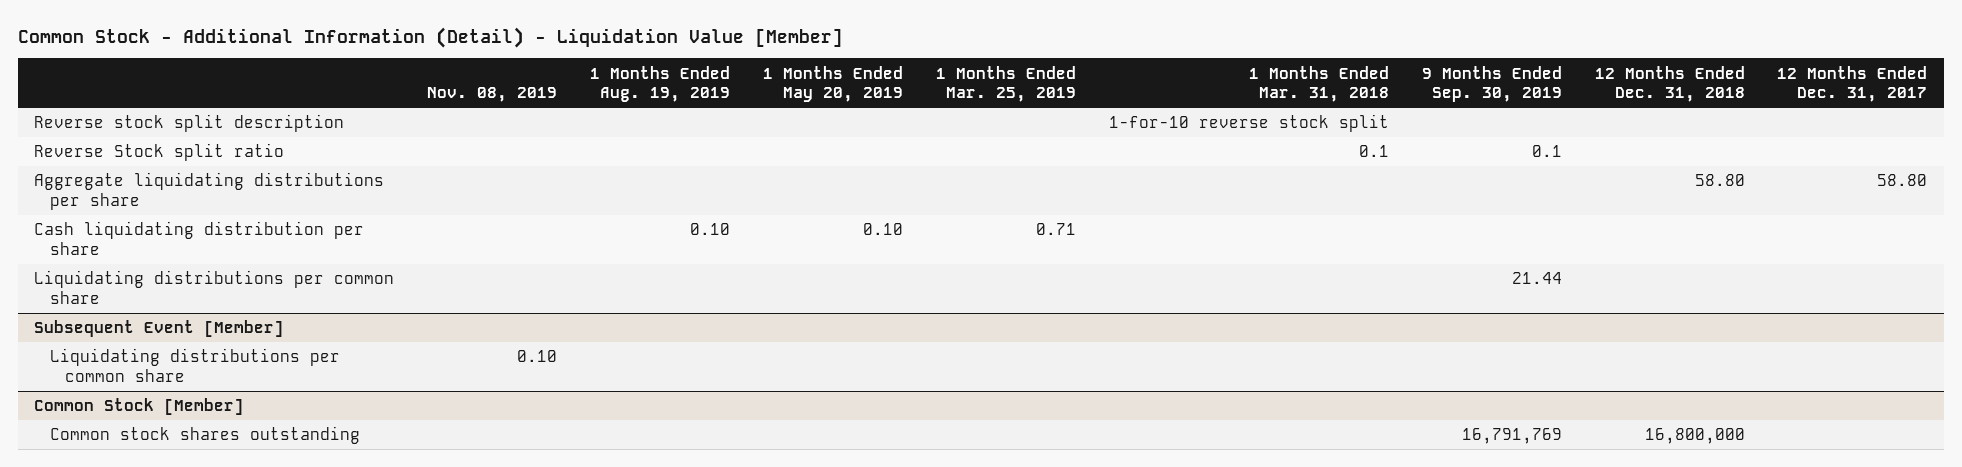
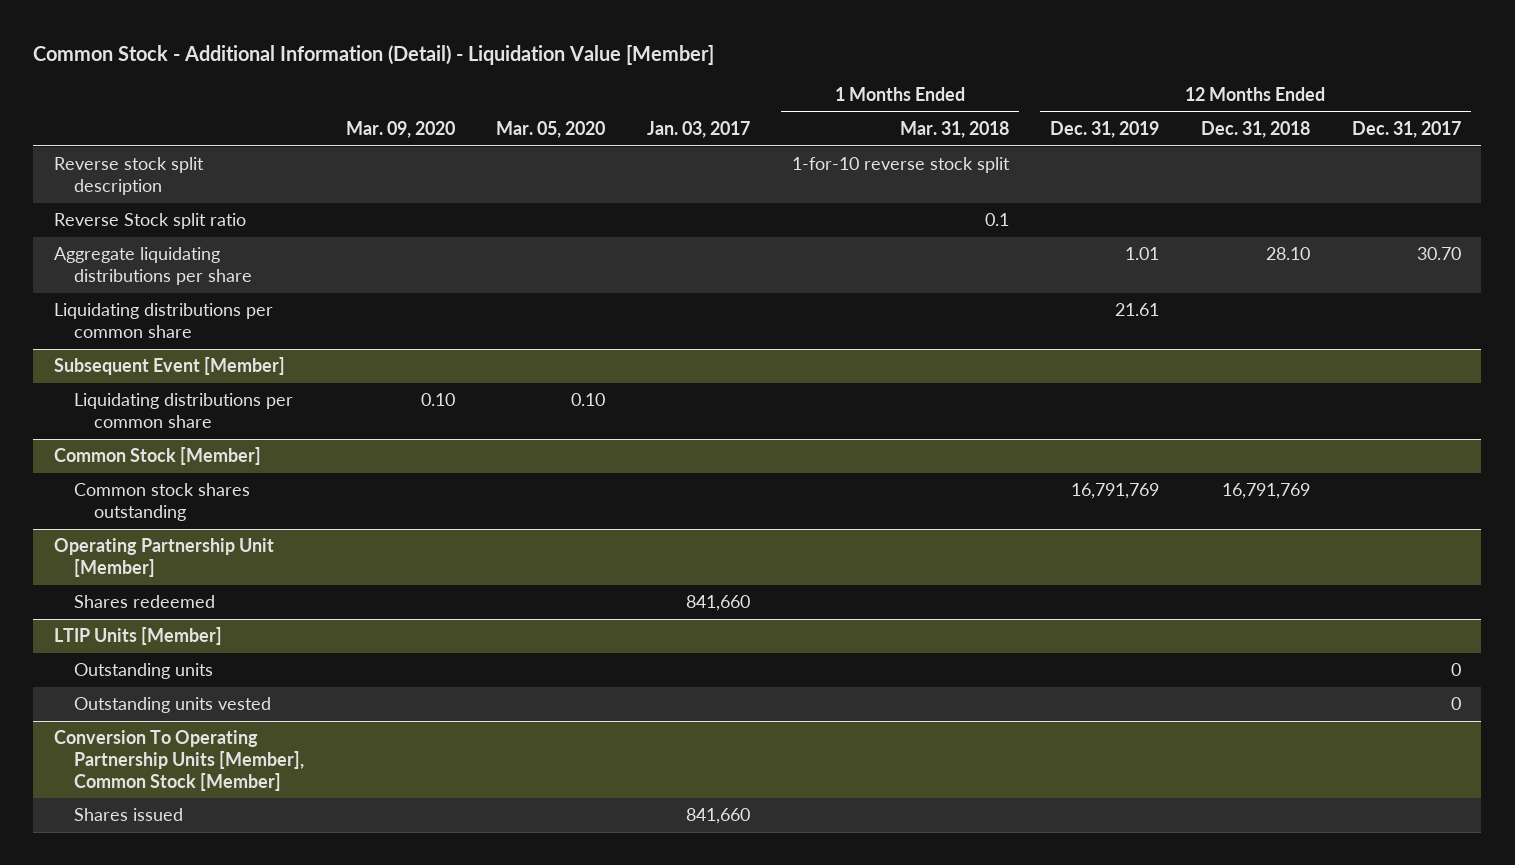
[427,86,558,102] Nov. 08, 2019 -> none
[590,65,731,102] 1 Months Ended Aug. 19, 2019 -> none
[763,65,904,102] 1 Months Ended May 20, 2019 -> none
[935,65,1076,102] 1 Months Ended Mar. 25, 2019 -> none
[1421,65,1562,102] 9 Months Ended Sep. 30, 2019 -> none
none -> [345,121,455,139] Mar. 09, 2020
none -> [496,121,606,139] Mar. 05, 2020
none -> [646,121,750,139] Jan. 03, 2017
none -> [1050,121,1160,139] Dec. 31, 2019
[34,221,365,255] Cash liquidating distribution per share -> none
[1694,174,1745,187] 58.80 -> [1265,247,1310,261] 28.10
[1877,174,1928,187] 58.80 -> [1416,247,1461,261] 30.70
[1644,428,1745,445] 16,800,000 -> [1221,483,1310,500] 16,791,769
none -> [54,538,275,577] Operating Partnership Unit [Member]
none -> [73,595,215,609] Shares redeemed
none -> [54,627,223,646] LTIP Units [Member]
none -> [73,663,213,680] Outstanding units
none -> [73,697,271,714] Outstanding units vested
none -> [54,730,304,791] Conversion To Operating Partnership Units [Member], Common Stock [Member]
none -> [73,808,183,822] Shares issued

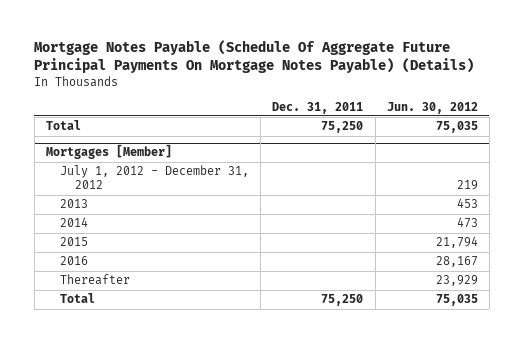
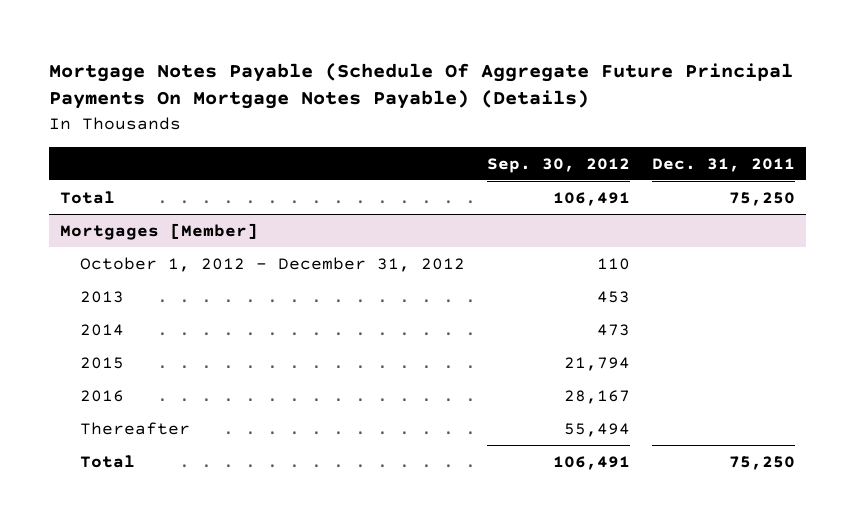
[386,101,478,114] Jun. 30, 2012 -> none
none -> [486,157,630,173] Sep. 30, 2012
[60,165,250,190] July 1, 2012 - December 31, 2012 -> [79,256,465,272] October 1, 2012 - December 31, 2012

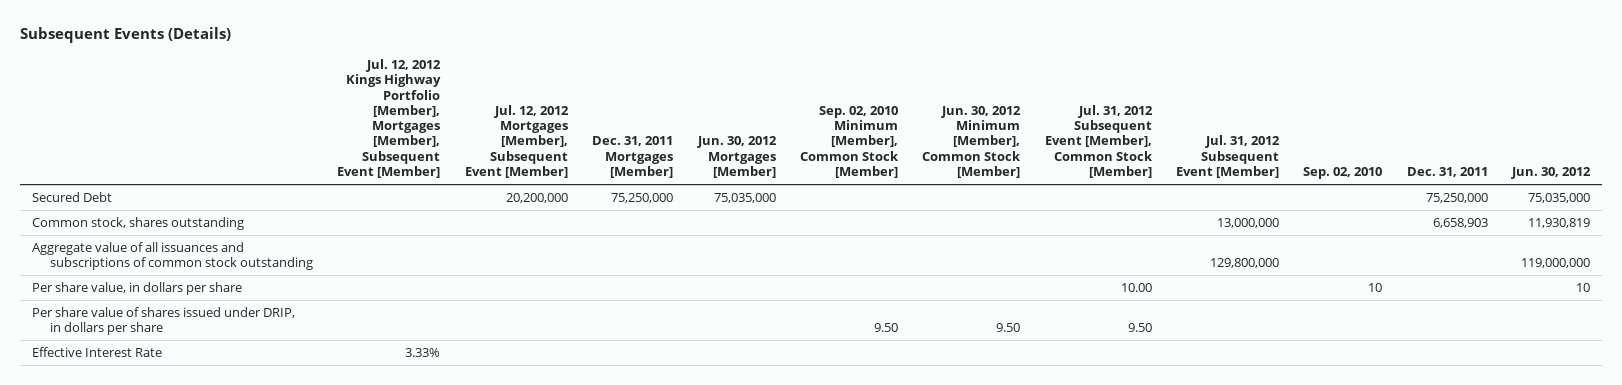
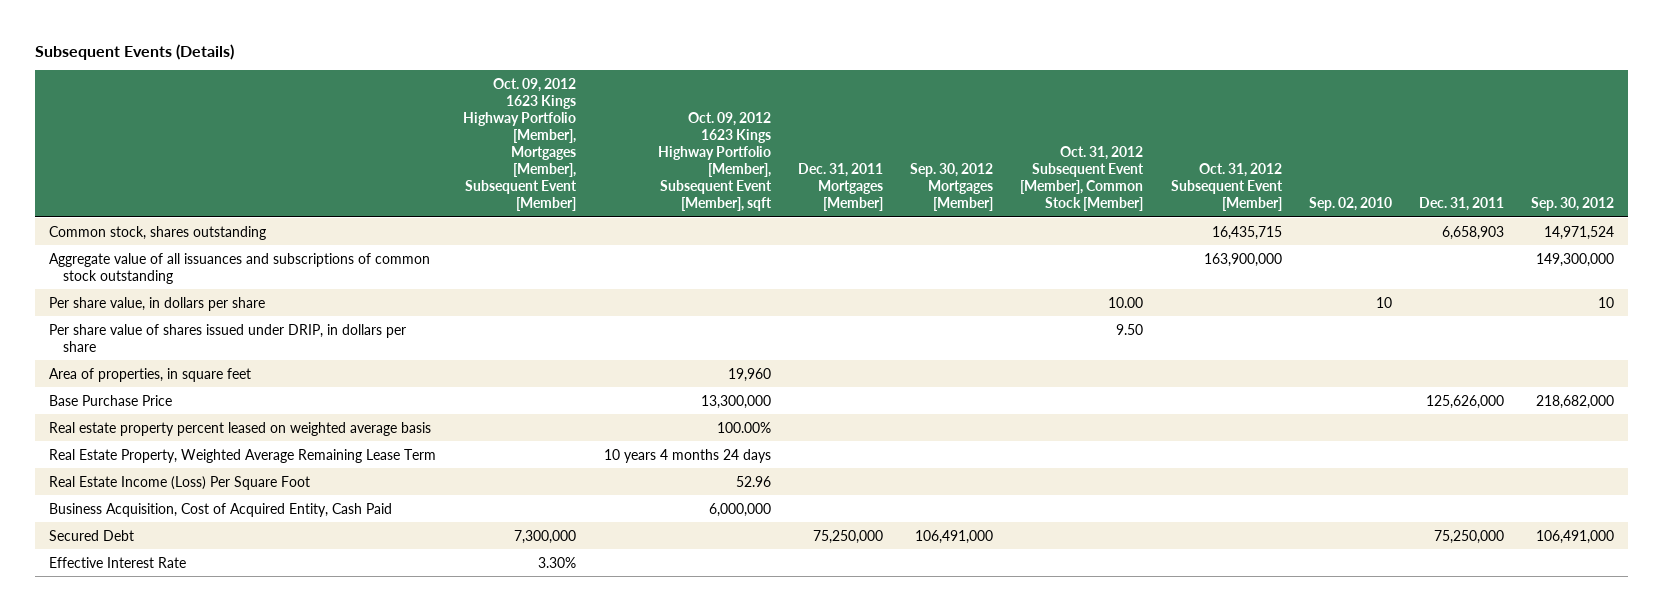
[337,58,442,178] Jul. 12, 2012 Kings Highway Portfolio [Member], Mortgages [Member], Subsequent Event [Member] -> none
[464,104,569,178] Jul. 12, 2012 Mortgages [Member], Subsequent Event [Member] -> none
[696,136,777,178] Jun. 30, 2012 Mortgages [Member] -> none
[799,105,899,178] Sep. 02, 2010 Minimum [Member], Common Stock [Member] -> none
[922,105,1022,178] Jun. 30, 2012 Minimum [Member], Common Stock [Member] -> none
[1044,104,1153,178] Jul. 31, 2012 Subsequent Event [Member], Common Stock [Member] -> none
[1176,135,1281,178] Jul. 31, 2012 Subsequent Event [Member] -> none
[1511,166,1592,179] Jun. 30, 2012 -> none
none -> [463,77,578,211] Oct. 09, 2012 1623 Kings Highway Portfolio [Member], Mortgages [Member], Subsequent Event [Member]
none -> [657,111,772,211] Oct. 09, 2012 1623 Kings Highway Portfolio [Member], Subsequent Event [Member], sqft
none -> [910,162,994,211] Sep. 30, 2012 Mortgages [Member]
none -> [1020,145,1145,211] Oct. 31, 2012 Subsequent Event [Member], Common Stock [Member]
none -> [1170,162,1283,211] Oct. 31, 2012 Subsequent Event [Member]
none -> [1531,196,1615,211] Sep. 30, 2012
none -> [49,367,252,382] Area of properties, in square feet
none -> [49,394,173,406] Base Purchase Price
none -> [49,421,432,436] Real estate property percent leased on weighted average basis
none -> [49,448,437,463] Real Estate Property, Weighted Average Remaining Lease Term
none -> [49,475,311,490] Real Estate Income (Loss) Per Square Foot
none -> [49,502,393,517] Business Acquisition, Cost of Acquired Entity, Cash Paid
[31,192,112,203] Secured Debt -> [49,529,135,541] Secured Debt

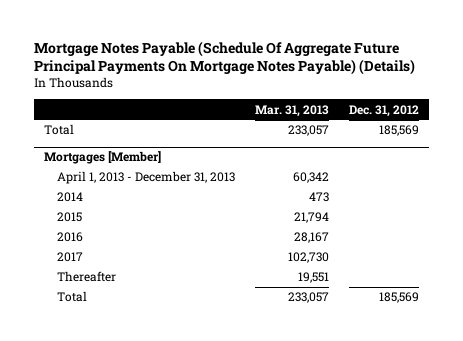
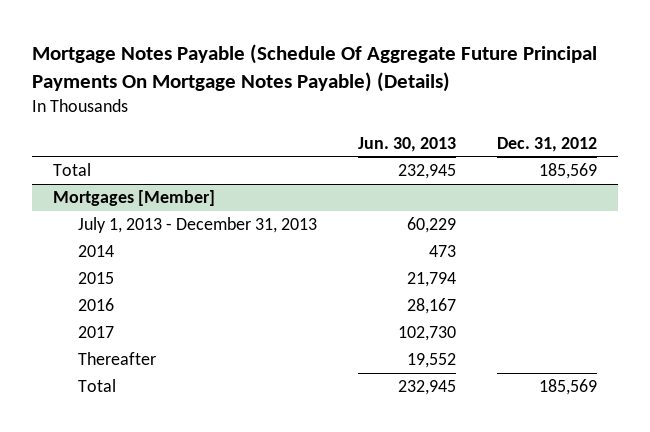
[255,104,330,117] Mar. 31, 2013 -> none
none -> [357,136,456,152] Jun. 30, 2013
[57,171,236,185] April 1, 2013 - December 31, 2013 -> [77,217,317,234] July 1, 2013 - December 31, 2013

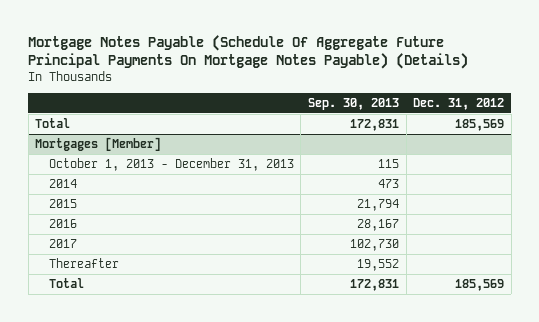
[357,136,456,152] Jun. 30, 2013 -> none
none -> [307,97,399,110] Sep. 30, 2013
[77,217,317,234] July 1, 2013 - December 31, 2013 -> [48,158,294,172] October 1, 2013 - December 31, 2013

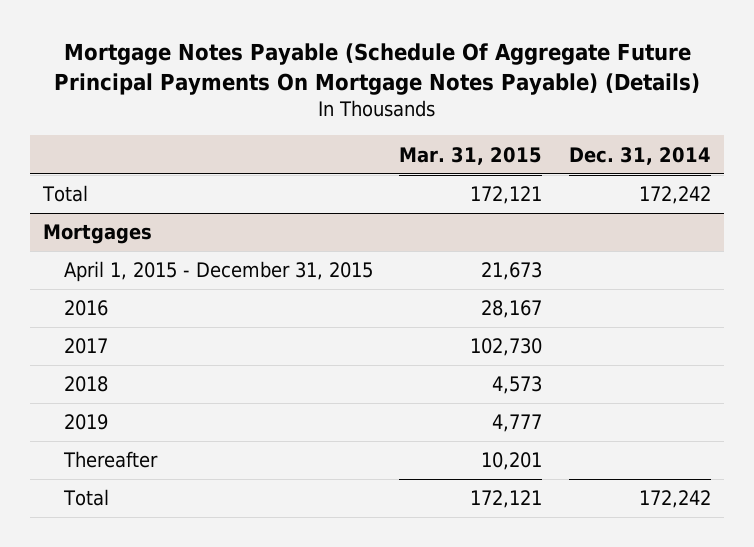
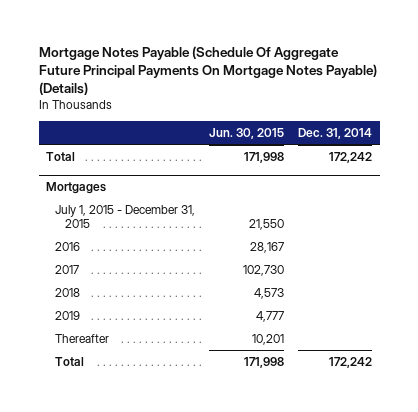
[399,146,543,165] Mar. 31, 2015 -> none
none -> [209,128,285,140] Jun. 30, 2015
[63,261,373,283] April 1, 2015 - December 31, 2015 -> [55,204,196,229] July 1, 2015 - December 31, 2015

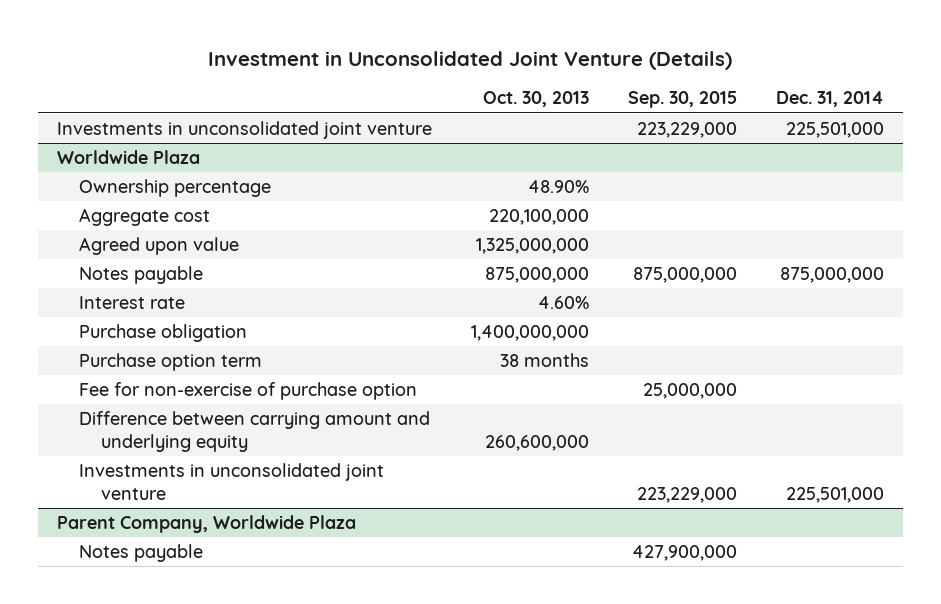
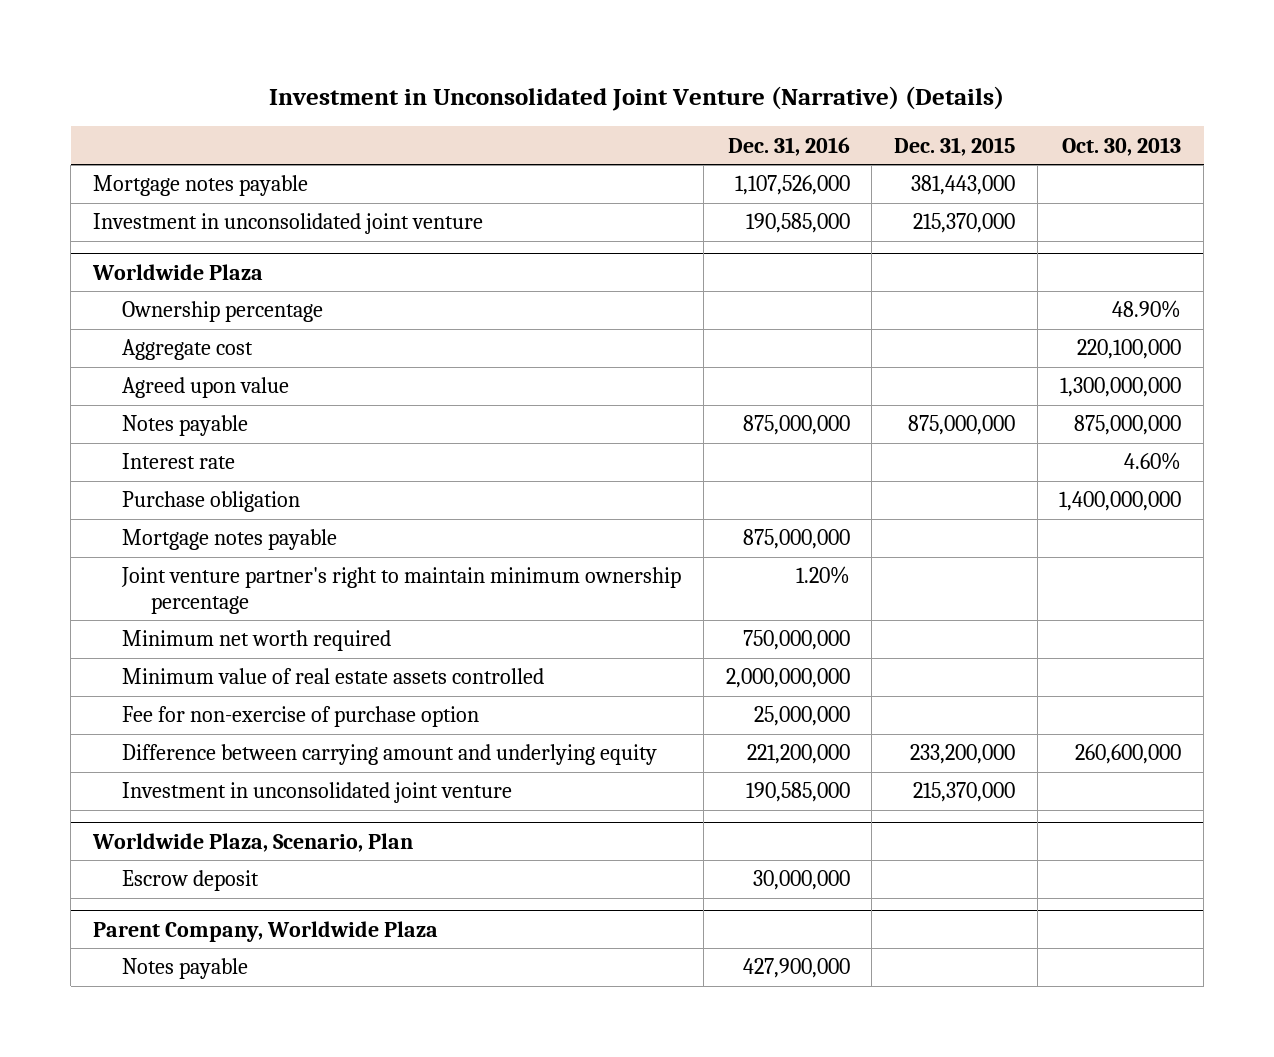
[208,50,733,70] Investment in Unconsolidated Joint Venture (Details) -> [269,85,1005,111] Investment in Unconsolidated Joint Venture (Narrative) (Details)
[627,91,737,109] Sep. 30, 2015 -> none
[775,91,884,108] Dec. 31, 2014 -> none
none -> [727,136,850,156] Dec. 31, 2016
none -> [893,136,1015,156] Dec. 31, 2015
none -> [93,175,309,197] Mortgage notes payable
[57,120,433,139] Investments in unconsolidated joint venture -> [93,213,484,235] Investment in unconsolidated joint venture
[476,237,590,254] 1,325,000,000 -> [1060,377,1182,398] 1,300,000,000
[79,352,263,371] Purchase option term -> none
none -> [122,529,338,551] Mortgage notes payable
none -> [121,567,682,614] Joint venture partner's right to maintain minimum ownership percentage
none -> [122,630,392,652] Minimum net worth required
none -> [122,668,545,685] Minimum value of real estate assets controlled
[79,462,385,500] Investments in unconsolidated joint venture -> [122,782,513,804] Investment in unconsolidated joint venture
none -> [92,832,414,852] Worldwide Plaza, Scenario, Plan
none -> [122,870,260,892] Escrow deposit

